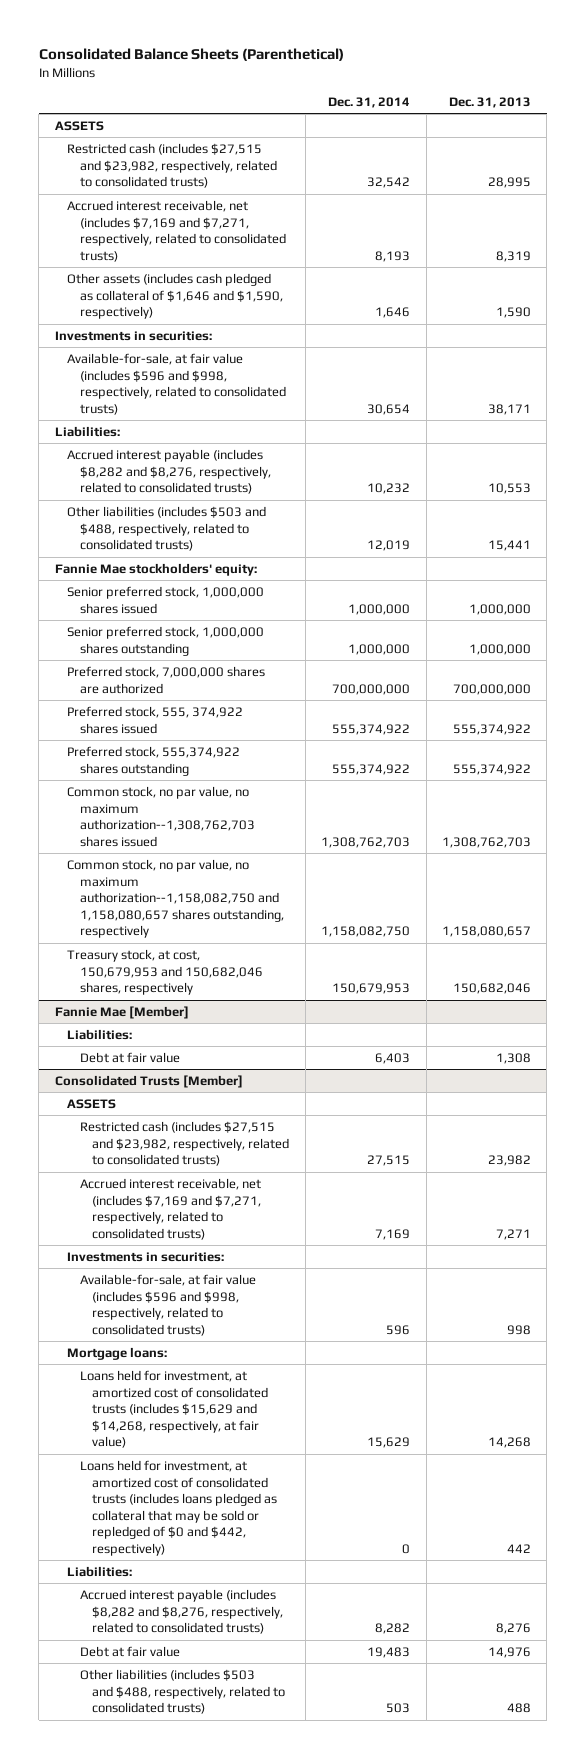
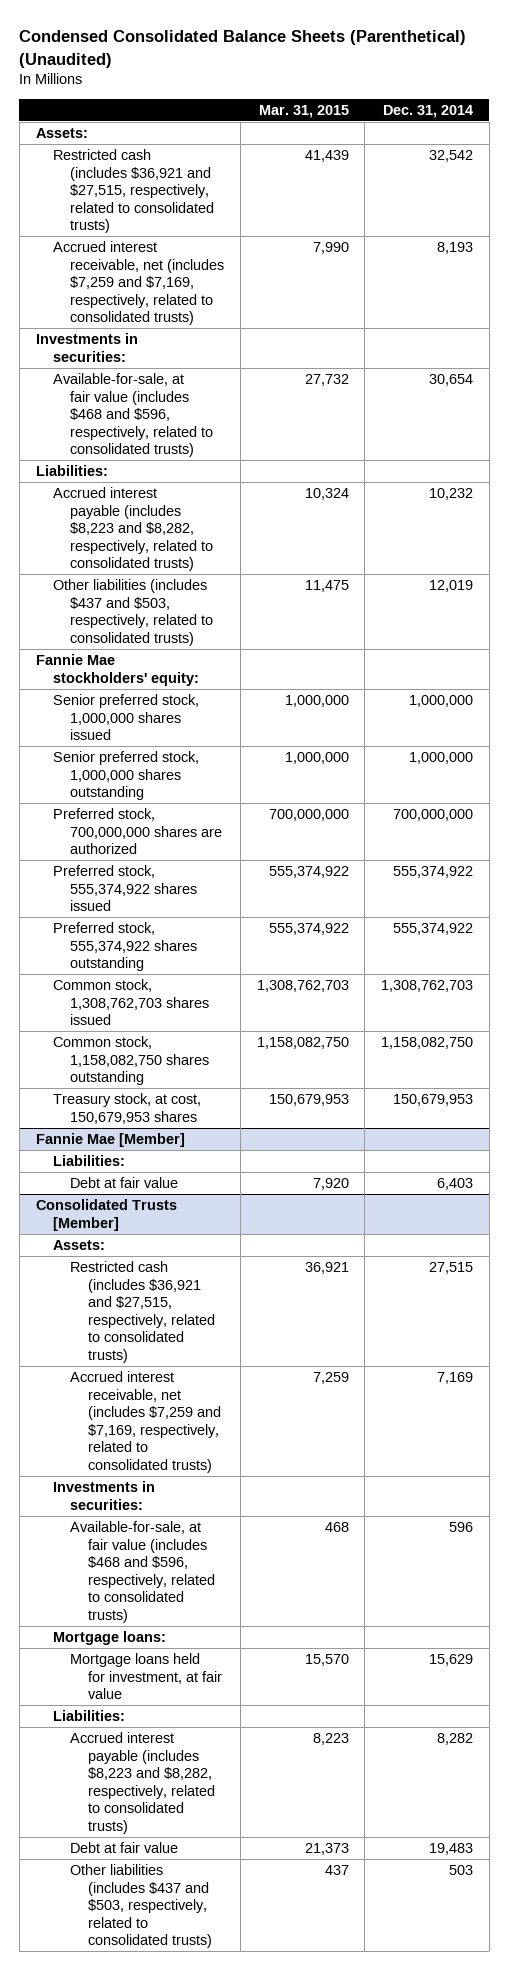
[38,48,344,62] Consolidated Balance Sheets (Parenthetical) -> [19,29,467,68] Condensed Consolidated Balance Sheets (Parenthetical) (Unaudited)
[448,96,531,108] Dec. 31, 2013 -> none
none -> [258,104,349,118] Mar. 31, 2015
[67,272,283,320] Other assets (includes cash pledged as collateral of $1,646 and $1,590, respectively) -> none
[54,120,104,131] ASSETS -> [35,128,88,139] Assets:
[67,142,277,189] Restricted cash (includes $27,515 and $23,982, respectively, related to consolidated trusts) -> [52,149,215,234] Restricted cash (includes $36,921 and $27,515, respectively, related to consolidated trusts)
[67,199,286,262] Accrued interest receivable, net (includes $7,169 and $7,271, respectively, related to consolidated trusts) -> [52,241,225,326] Accrued interest receivable, net (includes $7,259 and $7,169, respectively, related to consolidated trusts)
[67,352,286,415] Available-for-sale, at fair value (includes $596 and $998, respectively, related to consolidated trusts) -> [52,373,214,458] Available-for-sale, at fair value (includes $468 and $596, respectively, related to consolidated trusts)
[67,448,271,495] Accrued interest payable (includes $8,282 and $8,276, respectively, related to consolidated trusts) -> [52,487,214,572] Accrued interest payable (includes $8,223 and $8,282, respectively, related to consolidated trusts)
[67,505,267,552] Other liabilities (includes $503 and $488, respectively, related to consolidated trusts) -> [52,579,214,646] Other liabilities (includes $437 and $503, respectively, related to consolidated trusts)
[67,665,266,694] Preferred stock, 7,000,000 shares are authorized -> [52,808,223,855] Preferred stock, 700,000,000 shares are authorized
[67,705,244,734] Preferred stock, 555, 374,922 shares issued -> [52,865,198,912] Preferred stock, 555,374,922 shares issued
[67,785,255,847] Common stock, no par value, no maximum authorization--1,308,762,703 shares issued -> [52,979,210,1026] Common stock, 1,308,762,703 shares issued
[67,858,284,939] Common stock, no par value, no maximum authorization--1,158,082,750 and 1,158,080,657 shares outstanding, respectively -> [52,1036,210,1086] Common stock, 1,158,082,750 shares outstanding
[67,948,263,996] Treasury stock, at cost, 150,679,953 and 150,682,046 shares, respectively -> [52,1093,201,1124] Treasury stock, at cost, 150,679,953 shares
[67,1098,117,1109] ASSETS -> [52,1240,105,1251] Assets:
[79,1120,290,1167] Restricted cash (includes $27,515 and $23,982, respectively, related to consolidated trusts) -> [70,1261,215,1363] Restricted cash (includes $36,921 and $27,515, respectively, related to consolidated trusts)
[79,1177,262,1240] Accrued interest receivable, net (includes $7,169 and $7,271, respectively, related to consolidated trusts) -> [70,1371,221,1473] Accrued interest receivable, net (includes $7,259 and $7,169, respectively, related to consolidated trusts)
[79,1273,256,1336] Available-for-sale, at fair value (includes $596 and $998, respectively, related to consolidated trusts) -> [70,1521,215,1623] Available-for-sale, at fair value (includes $468 and $596, respectively, related to consolidated trusts)
[79,1459,278,1557] Loans held for investment, at amortized cost of consolidated trusts (includes loans pledged as collateral that may be sold or repledged of $0 and $442, respectively) -> none
[79,1369,269,1449] Loans held for investment, at amortized cost of consolidated trusts (includes $15,629 and $14,268, respectively, at fair value) -> [70,1653,222,1700] Mortgage loans held for investment, at fair value
[79,1588,284,1635] Accrued interest payable (includes $8,282 and $8,276, respectively, related to consolidated trusts) -> [70,1732,215,1834] Accrued interest payable (includes $8,223 and $8,282, respectively, related to consolidated trusts)
[79,1668,286,1715] Other liabilities (includes $503 and $488, respectively, related to consolidated trusts) -> [70,1864,212,1949] Other liabilities (includes $437 and $503, respectively, related to consolidated trusts)

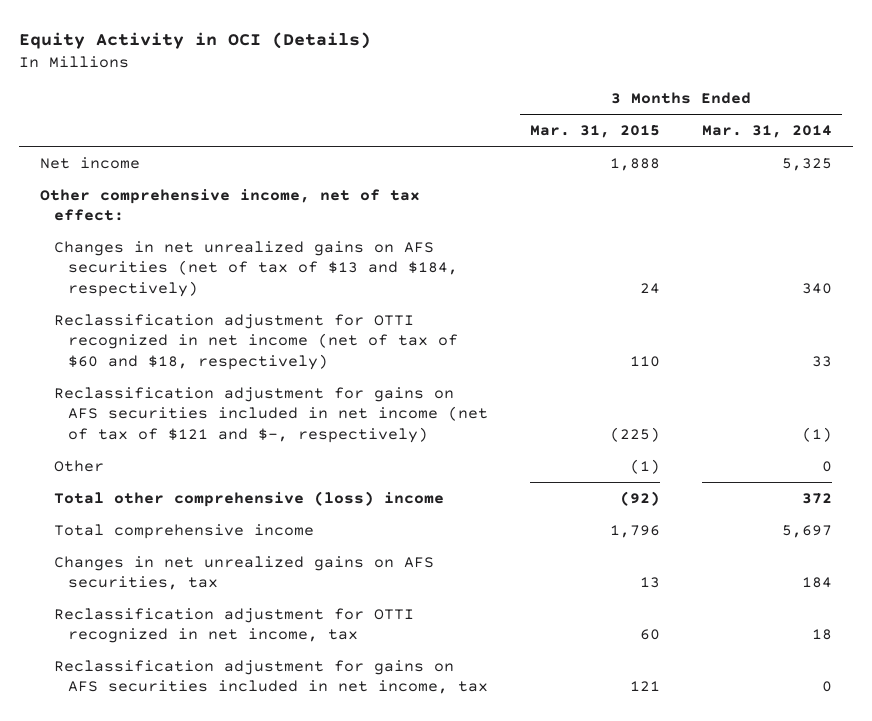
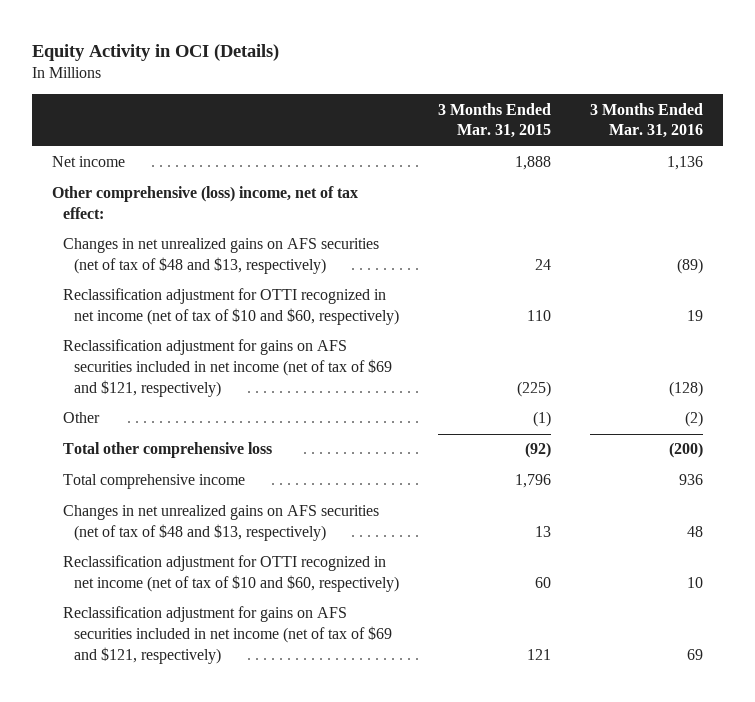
[701,125,832,139] Mar. 31, 2014 -> none
none -> [590,102,704,139] 3 Months Ended Mar. 31, 2016
[40,188,421,222] Other comprehensive income, net of tax effect: -> [51,186,358,220] Other comprehensive (loss) income, net of tax effect:
[54,240,459,298] Changes in net unrealized gains on AFS securities (net of tax of $13 and $184, respectively) -> [63,238,380,275] Changes in net unrealized gains on AFS securities (net of tax of $48 and $13, respectively)
[54,313,459,371] Reclassification adjustment for OTTI recognized in net income (net of tax of $60 and $18, respectively) -> [63,288,400,326] Reclassification adjustment for OTTI recognized in net income (net of tax of $10 and $60, respectively)
[54,386,489,444] Reclassification adjustment for gains on AFS securities included in net income (net of tax of $121 and $-, respectively) -> [63,339,393,397] Reclassification adjustment for gains on AFS securities included in net income (net of tax of $69 and $121, respectively)
[54,490,445,507] Total other comprehensive (loss) income -> [63,442,273,459] Total other comprehensive loss
[54,555,435,591] Changes in net unrealized gains on AFS securities, tax -> [63,505,380,542] Changes in net unrealized gains on AFS securities (net of tax of $48 and $13, respectively)
[54,607,415,644] Reclassification adjustment for OTTI recognized in net income, tax -> [63,555,400,593] Reclassification adjustment for OTTI recognized in net income (net of tax of $10 and $60, respectively)
[54,659,489,695] Reclassification adjustment for gains on AFS securities included in net income, tax -> [63,606,393,664] Reclassification adjustment for gains on AFS securities included in net income (net of tax of $69 and $121, respectively)

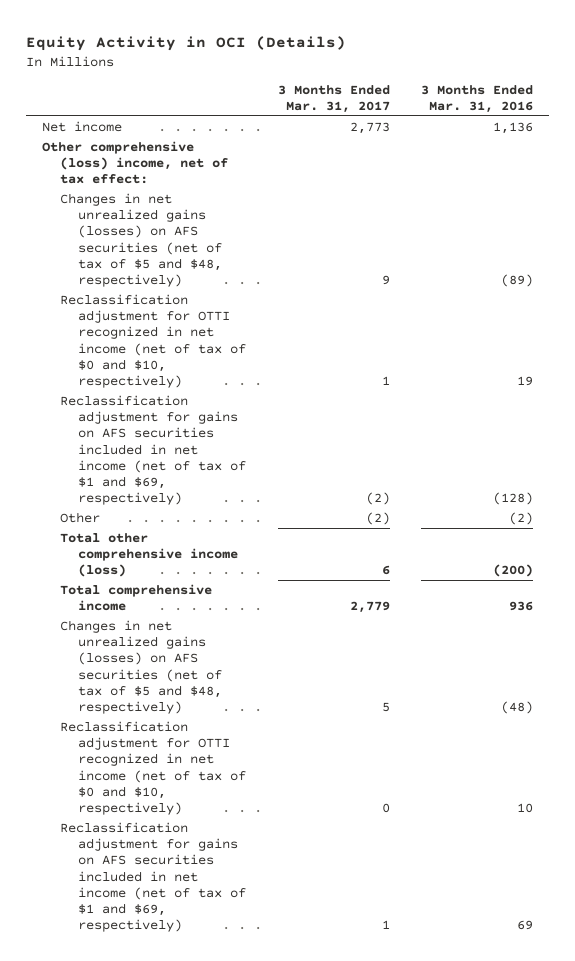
[438,102,552,139] 3 Months Ended Mar. 31, 2015 -> none
none -> [277,84,390,113] 3 Months Ended Mar. 31, 2017
[63,238,380,275] Changes in net unrealized gains on AFS securities (net of tax of $48 and $13, respectively) -> [59,193,223,287] Changes in net unrealized gains (losses) on AFS securities (net of tax of $5 and $48, respectively)
[63,288,400,326] Reclassification adjustment for OTTI recognized in net income (net of tax of $10 and $60, respectively) -> [59,294,247,388] Reclassification adjustment for OTTI recognized in net income (net of tax of $0 and $10, respectively)
[63,339,393,397] Reclassification adjustment for gains on AFS securities included in net income (net of tax of $69 and $121, respectively) -> [59,395,247,506] Reclassification adjustment for gains on AFS securities included in net income (net of tax of $1 and $69, respectively)
[63,442,273,459] Total other comprehensive loss -> [59,533,239,578] Total other comprehensive income (loss)
[63,505,380,542] Changes in net unrealized gains on AFS securities (net of tax of $48 and $13, respectively) -> [59,620,223,714] Changes in net unrealized gains (losses) on AFS securities (net of tax of $5 and $48, respectively)
[687,526,704,538] 48 -> [501,700,534,714] (48)
[63,555,400,593] Reclassification adjustment for OTTI recognized in net income (net of tax of $10 and $60, respectively) -> [59,721,247,815] Reclassification adjustment for OTTI recognized in net income (net of tax of $0 and $10, respectively)
[63,606,393,664] Reclassification adjustment for gains on AFS securities included in net income (net of tax of $69 and $121, respectively) -> [59,822,247,933] Reclassification adjustment for gains on AFS securities included in net income (net of tax of $1 and $69, respectively)

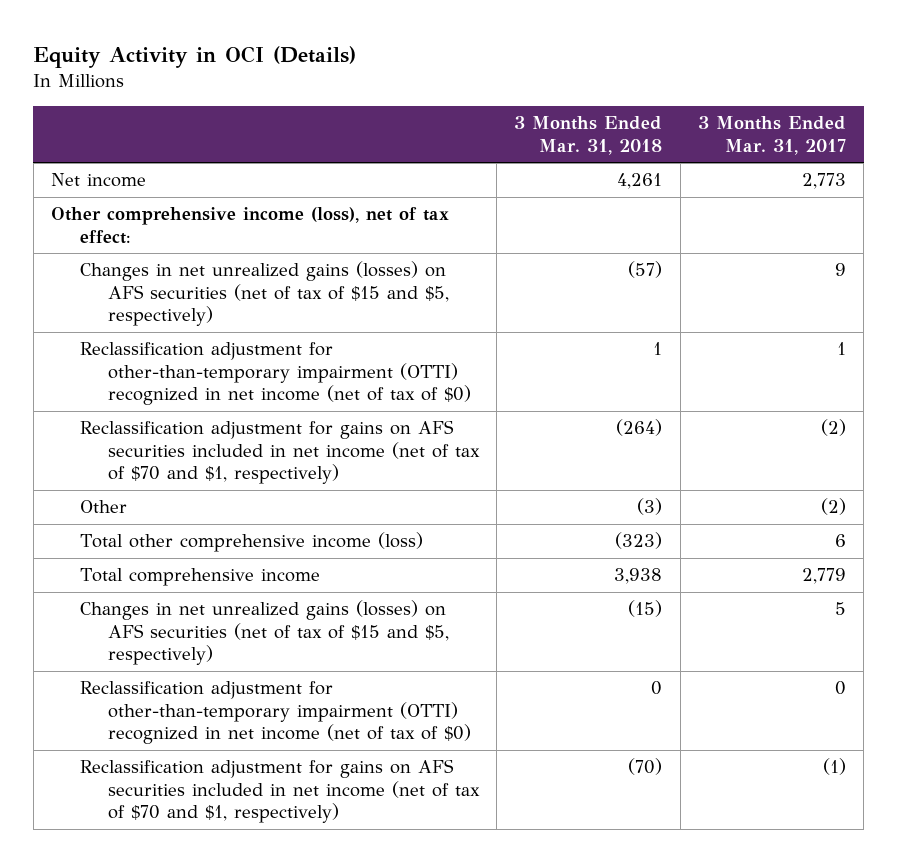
[421,84,534,113] 3 Months Ended Mar. 31, 2016 -> none
none -> [514,116,663,155] 3 Months Ended Mar. 31, 2018
[41,141,228,185] Other comprehensive (loss) income, net of tax effect: -> [51,207,450,244] Other comprehensive income (loss), net of tax effect:
[59,193,223,287] Changes in net unrealized gains (losses) on AFS securities (net of tax of $5 and $48, respectively) -> [79,261,449,327] Changes in net unrealized gains (losses) on AFS securities (net of tax of $15 and $5, respectively)
[59,294,247,388] Reclassification adjustment for OTTI recognized in net income (net of tax of $0 and $10, respectively) -> [79,342,471,406] Reclassification adjustment for other-than-temporary impairment (OTTI) recognized in net income (net of tax of $0)
[59,395,247,506] Reclassification adjustment for gains on AFS securities included in net income (net of tax of $1 and $69, respectively) -> [79,420,480,485] Reclassification adjustment for gains on AFS securities included in net income (net of tax of $70 and $1, respectively)
[59,620,223,714] Changes in net unrealized gains (losses) on AFS securities (net of tax of $5 and $48, respectively) -> [79,600,449,666] Changes in net unrealized gains (losses) on AFS securities (net of tax of $15 and $5, respectively)
[59,721,247,815] Reclassification adjustment for OTTI recognized in net income (net of tax of $0 and $10, respectively) -> [79,681,471,745] Reclassification adjustment for other-than-temporary impairment (OTTI) recognized in net income (net of tax of $0)
[59,822,247,933] Reclassification adjustment for gains on AFS securities included in net income (net of tax of $1 and $69, respectively) -> [79,759,480,824] Reclassification adjustment for gains on AFS securities included in net income (net of tax of $70 and $1, respectively)
[381,920,390,930] 1 -> [823,758,847,776] (1)

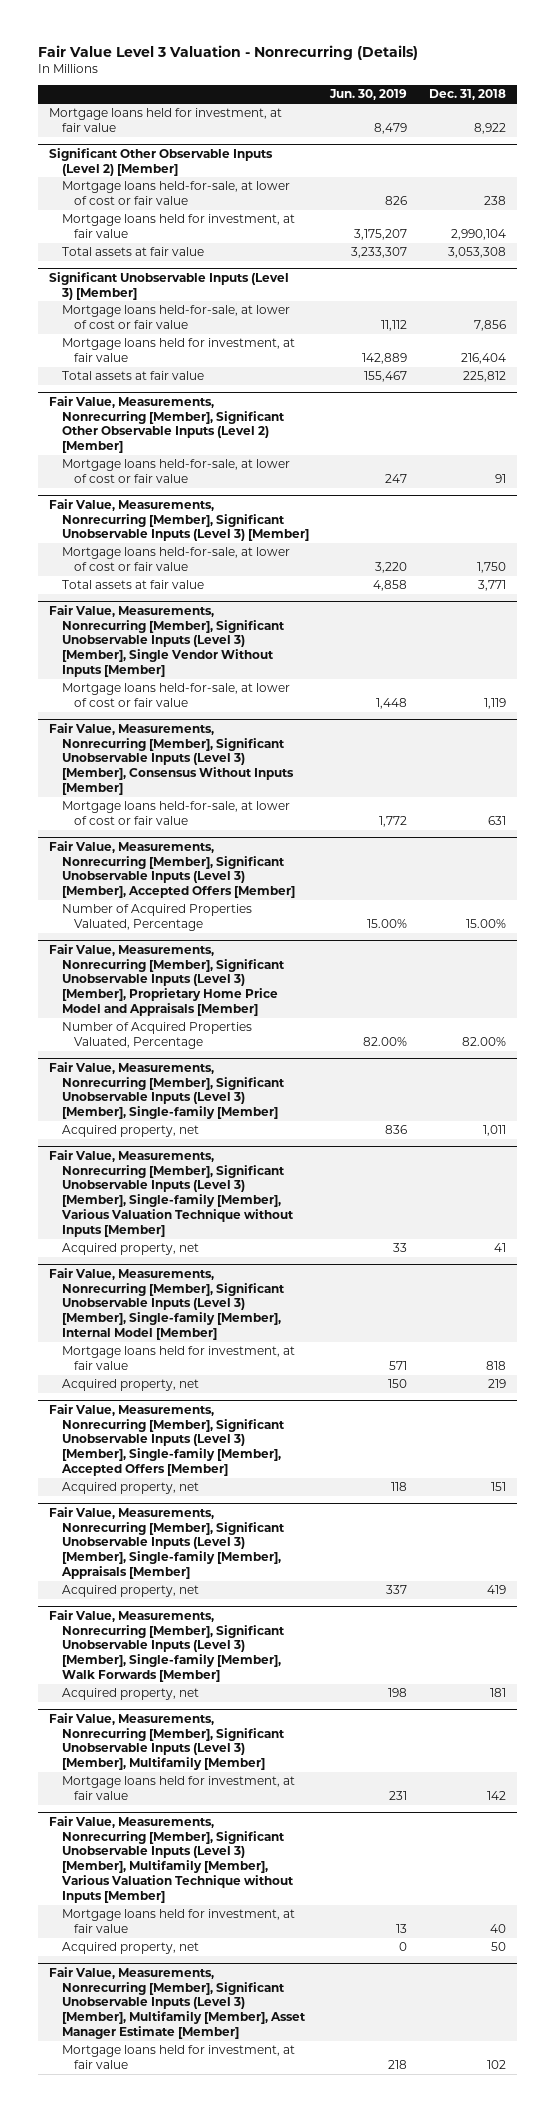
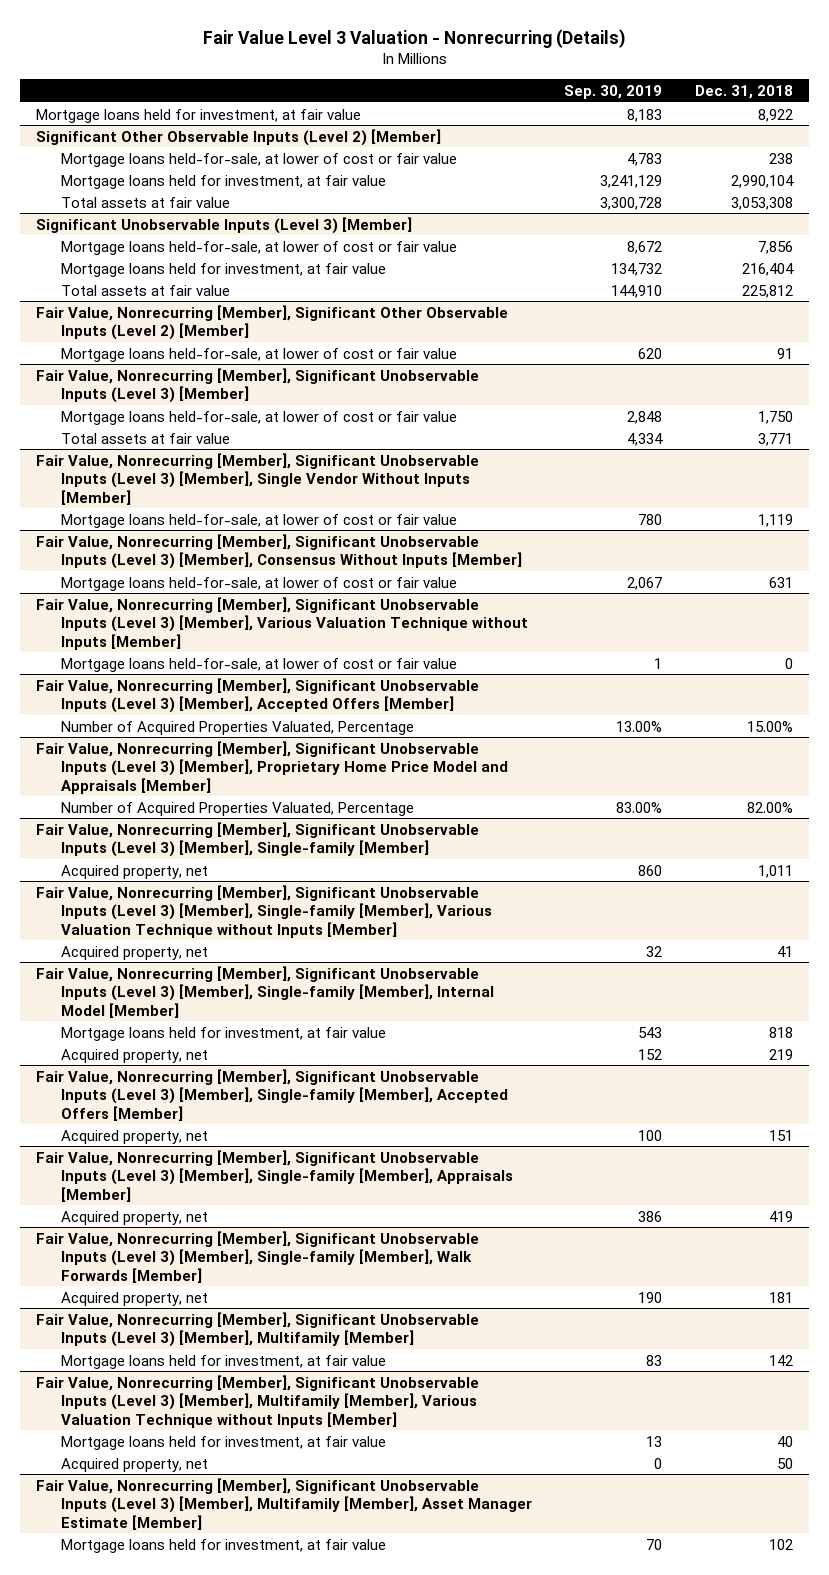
[329,89,408,101] Jun. 30, 2019 -> none
none -> [564,84,663,99] Sep. 30, 2019
[48,395,285,454] Fair Value, Measurements, Nonrecurring [Member], Significant Other Observable Inputs (Level 2) [Member] -> [36,304,509,341] Fair Value, Nonrecurring [Member], Significant Other Observable Inputs (Level 2) [Member]
[48,498,309,542] Fair Value, Measurements, Nonrecurring [Member], Significant Unobservable Inputs (Level 3) [Member] -> [36,367,480,404] Fair Value, Nonrecurring [Member], Significant Unobservable Inputs (Level 3) [Member]
[48,604,285,678] Fair Value, Measurements, Nonrecurring [Member], Significant Unobservable Inputs (Level 3) [Member], Single Vendor Without Inputs [Member] -> [36,452,480,505] Fair Value, Nonrecurring [Member], Significant Unobservable Inputs (Level 3) [Member], Single Vendor Without Inputs [Member]
[48,722,294,796] Fair Value, Measurements, Nonrecurring [Member], Significant Unobservable Inputs (Level 3) [Member], Consensus Without Inputs [Member] -> [36,533,522,570] Fair Value, Nonrecurring [Member], Significant Unobservable Inputs (Level 3) [Member], Consensus Without Inputs [Member]
none -> [36,596,528,650] Fair Value, Nonrecurring [Member], Significant Unobservable Inputs (Level 3) [Member], Various Valuation Technique without Inputs [Member]
none -> [60,657,457,672] Mortgage loans held-for-sale, at lower of cost or fair value
[48,840,295,899] Fair Value, Measurements, Nonrecurring [Member], Significant Unobservable Inputs (Level 3) [Member], Accepted Offers [Member] -> [36,677,480,714] Fair Value, Nonrecurring [Member], Significant Unobservable Inputs (Level 3) [Member], Accepted Offers [Member]
[48,943,285,1017] Fair Value, Measurements, Nonrecurring [Member], Significant Unobservable Inputs (Level 3) [Member], Proprietary Home Price Model and Appraisals [Member] -> [36,740,508,794] Fair Value, Nonrecurring [Member], Significant Unobservable Inputs (Level 3) [Member], Proprietary Home Price Model and Appraisals [Member]
[48,1061,285,1120] Fair Value, Measurements, Nonrecurring [Member], Significant Unobservable Inputs (Level 3) [Member], Single-family [Member] -> [36,821,480,858] Fair Value, Nonrecurring [Member], Significant Unobservable Inputs (Level 3) [Member], Single-family [Member]
[48,1149,294,1238] Fair Value, Measurements, Nonrecurring [Member], Significant Unobservable Inputs (Level 3) [Member], Single-family [Member], Various Valuation Technique without Inputs [Member] -> [36,884,492,938] Fair Value, Nonrecurring [Member], Significant Unobservable Inputs (Level 3) [Member], Single-family [Member], Various Valuation Technique without Inputs [Member]
[48,1267,285,1341] Fair Value, Measurements, Nonrecurring [Member], Significant Unobservable Inputs (Level 3) [Member], Single-family [Member], Internal Model [Member] -> [36,965,494,1018] Fair Value, Nonrecurring [Member], Significant Unobservable Inputs (Level 3) [Member], Single-family [Member], Internal Model [Member]
[48,1403,285,1477] Fair Value, Measurements, Nonrecurring [Member], Significant Unobservable Inputs (Level 3) [Member], Single-family [Member], Accepted Offers [Member] -> [36,1068,508,1121] Fair Value, Nonrecurring [Member], Significant Unobservable Inputs (Level 3) [Member], Single-family [Member], Accepted Offers [Member]
[48,1506,285,1580] Fair Value, Measurements, Nonrecurring [Member], Significant Unobservable Inputs (Level 3) [Member], Single-family [Member], Appraisals [Member] -> [36,1149,513,1202] Fair Value, Nonrecurring [Member], Significant Unobservable Inputs (Level 3) [Member], Single-family [Member], Appraisals [Member]
[48,1609,285,1683] Fair Value, Measurements, Nonrecurring [Member], Significant Unobservable Inputs (Level 3) [Member], Single-family [Member], Walk Forwards [Member] -> [36,1230,480,1283] Fair Value, Nonrecurring [Member], Significant Unobservable Inputs (Level 3) [Member], Single-family [Member], Walk Forwards [Member]
[48,1712,285,1771] Fair Value, Measurements, Nonrecurring [Member], Significant Unobservable Inputs (Level 3) [Member], Multifamily [Member] -> [36,1311,480,1348] Fair Value, Nonrecurring [Member], Significant Unobservable Inputs (Level 3) [Member], Multifamily [Member]
[48,1815,294,1904] Fair Value, Measurements, Nonrecurring [Member], Significant Unobservable Inputs (Level 3) [Member], Multifamily [Member], Various Valuation Technique without Inputs [Member] -> [36,1374,480,1428] Fair Value, Nonrecurring [Member], Significant Unobservable Inputs (Level 3) [Member], Multifamily [Member], Various Valuation Technique without Inputs [Member]
[48,1966,306,2040] Fair Value, Measurements, Nonrecurring [Member], Significant Unobservable Inputs (Level 3) [Member], Multifamily [Member], Asset Manager Estimate [Member] -> [36,1477,532,1530] Fair Value, Nonrecurring [Member], Significant Unobservable Inputs (Level 3) [Member], Multifamily [Member], Asset Manager Estimate [Member]

